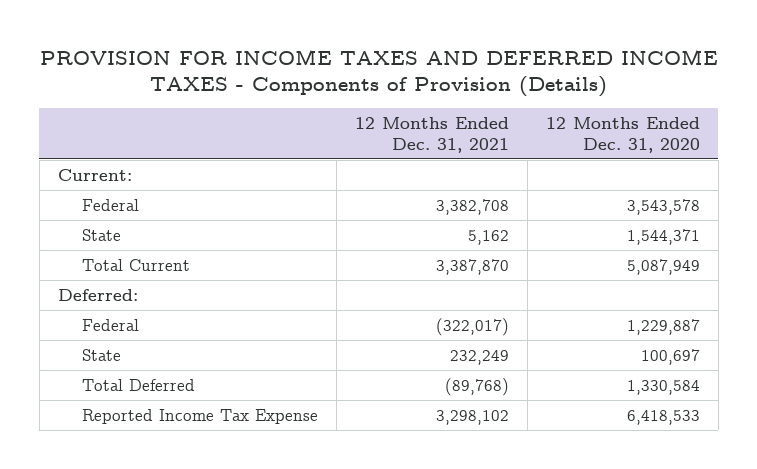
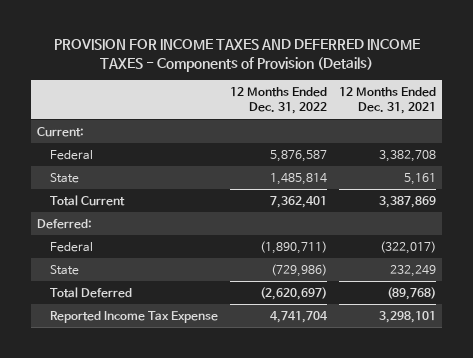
[545,117,700,153] 12 Months Ended Dec. 31, 2020 -> none
none -> [229,86,327,115] 12 Months Ended Dec. 31, 2022
[467,229,509,245] 5,162 -> [404,172,437,185] 5,161
[435,258,509,275] 3,387,870 -> [379,195,437,208] 3,387,869
[435,409,509,425] 3,298,102 -> [379,310,437,323] 3,298,101

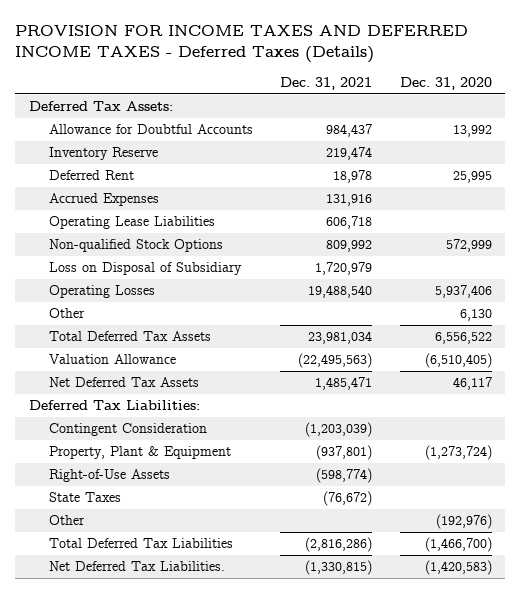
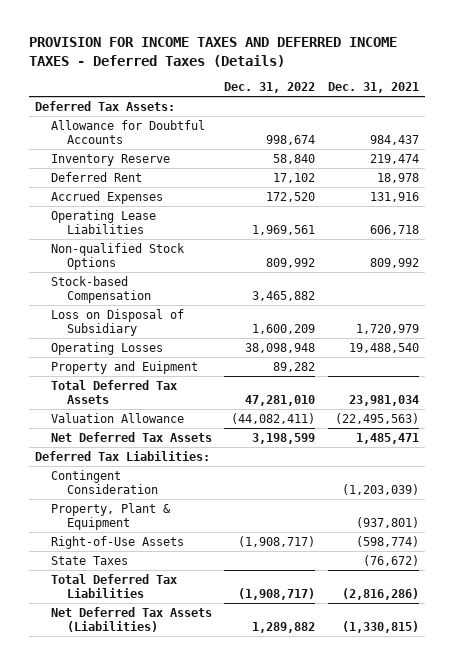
[399,77,492,91] Dec. 31, 2020 -> none
none -> [224,82,316,94] Dec. 31, 2022
none -> [51,275,152,304] Stock-based Compensation
[48,308,85,319] Other -> none
none -> [51,360,199,374] Property and Euipment
[48,515,85,526] Other -> none
[48,561,225,572] Net Deferred Tax Liabilities. -> [51,606,213,633] Net Deferred Tax Assets (Liabilities)

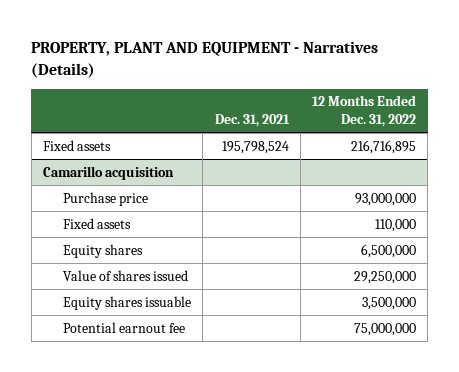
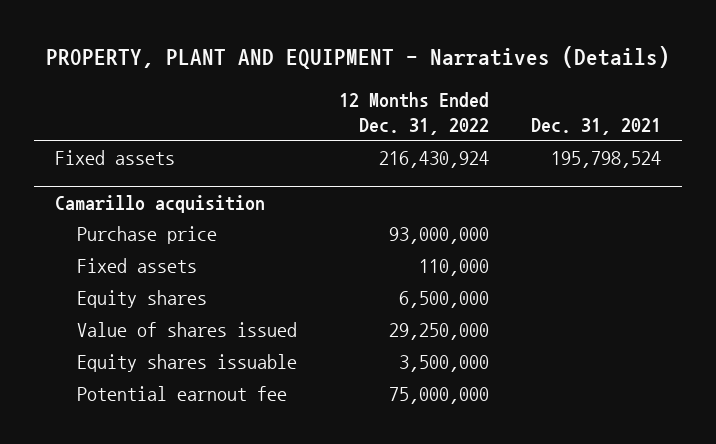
[350,139,416,154] 216,716,895 -> [378,151,489,169] 216,430,924

